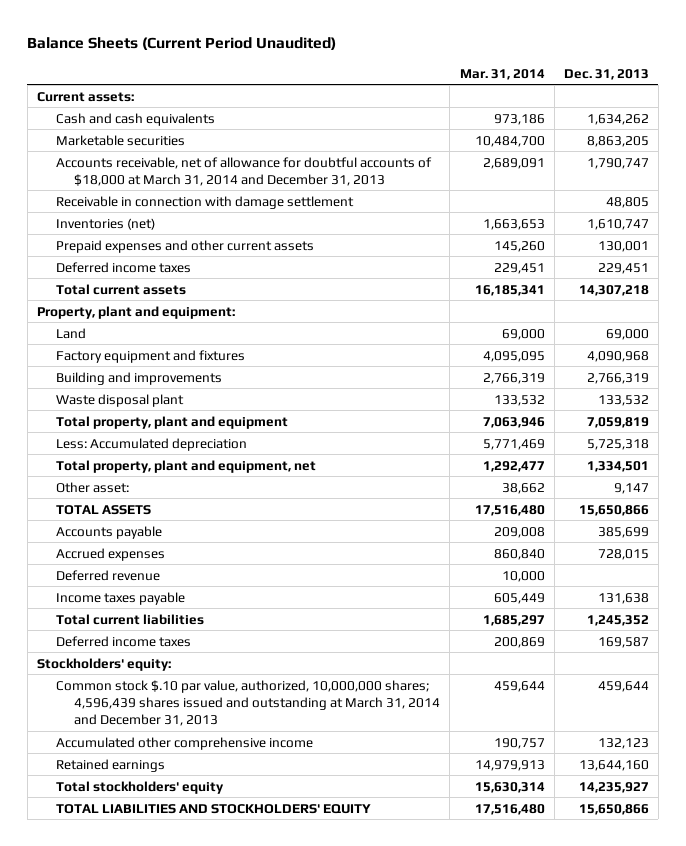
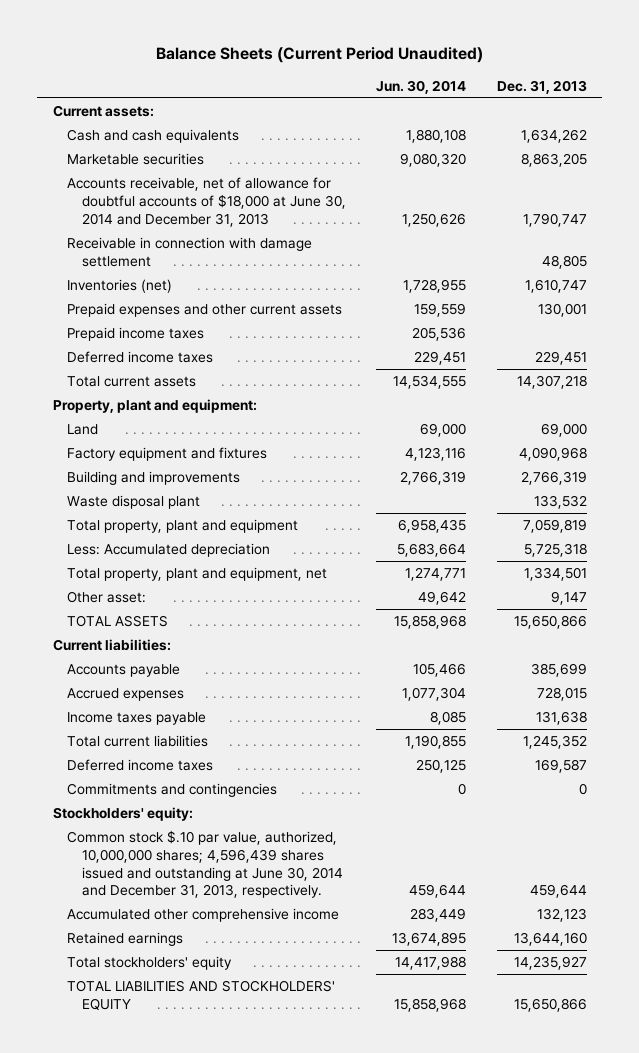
[459,68,545,80] Mar. 31, 2014 -> none
none -> [376,79,467,94] Jun. 30, 2014
[55,156,432,186] Accounts receivable, net of allowance for doubtful accounts of $18,000 at March 31, 2014 and December 31, 2013 -> [67,177,346,227] Accounts receivable, net of allowance for doubtful accounts of $18,000 at June 30, 2014 and December 31, 2013
none -> [67,327,205,342] Prepaid income taxes
none -> [52,639,171,652] Current liabilities:
[55,569,160,581] Deferred revenue -> none
none -> [67,783,278,798] Commitments and contingencies
[55,679,441,726] Common stock $.10 par value, authorized, 10,000,000 shares; 4,596,439 shares issued and outstanding at March 31, 2014 and December 31, 2013 -> [67,830,343,899] Common stock $.10 par value, authorized, 10,000,000 shares; 4,596,439 shares issued and outstanding at June 30, 2014 and December 31, 2013, respectively.

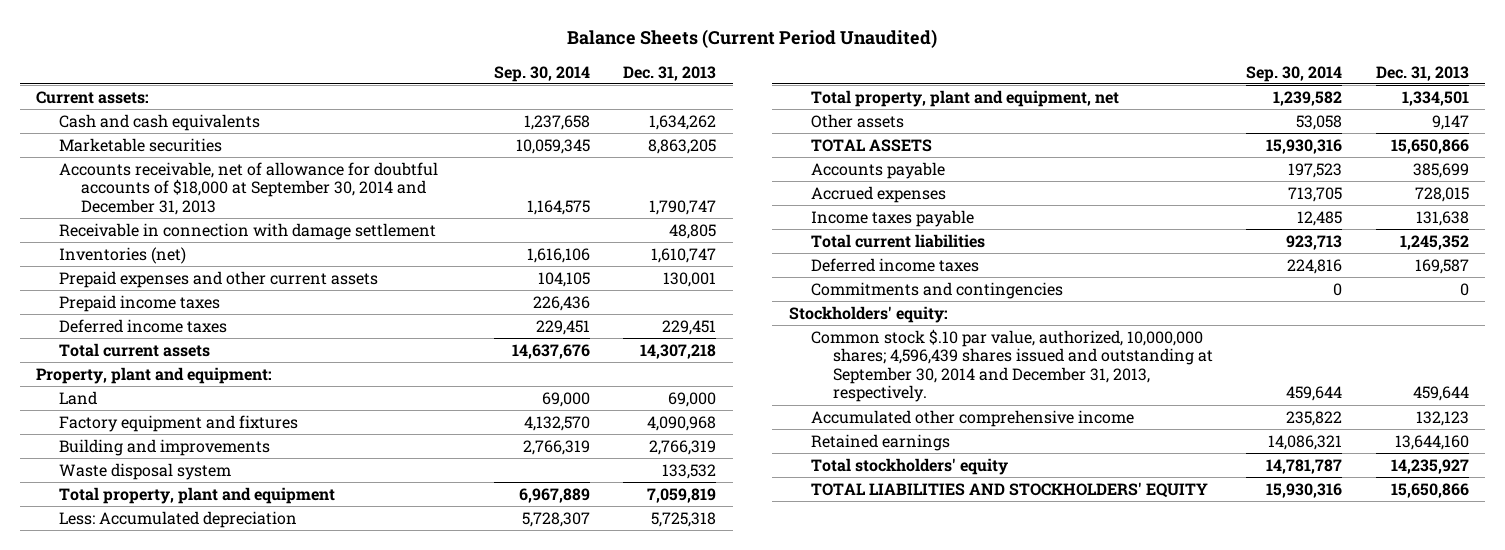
[376,79,467,94] Jun. 30, 2014 -> none
none -> [493,65,590,82] Sep. 30, 2014
[67,177,346,227] Accounts receivable, net of allowance for doubtful accounts of $18,000 at June 30, 2014 and December 31, 2013 -> [58,161,438,215] Accounts receivable, net of allowance for doubtful accounts of $18,000 at September 30, 2014 and December 31, 2013
[67,495,201,510] Waste disposal plant -> [58,462,231,480] Waste disposal system
[67,591,147,604] Other asset: -> [811,113,905,128] Other assets
[52,639,171,652] Current liabilities: -> none
[67,830,343,899] Common stock $.10 par value, authorized, 10,000,000 shares; 4,596,439 shares issued and outstanding at June 30, 2014 and December 31, 2013, respectively. -> [811,328,1214,403] Common stock $.10 par value, authorized, 10,000,000 shares; 4,596,439 shares issued and outstanding at September 30, 2014 and December 31, 2013, respectively.

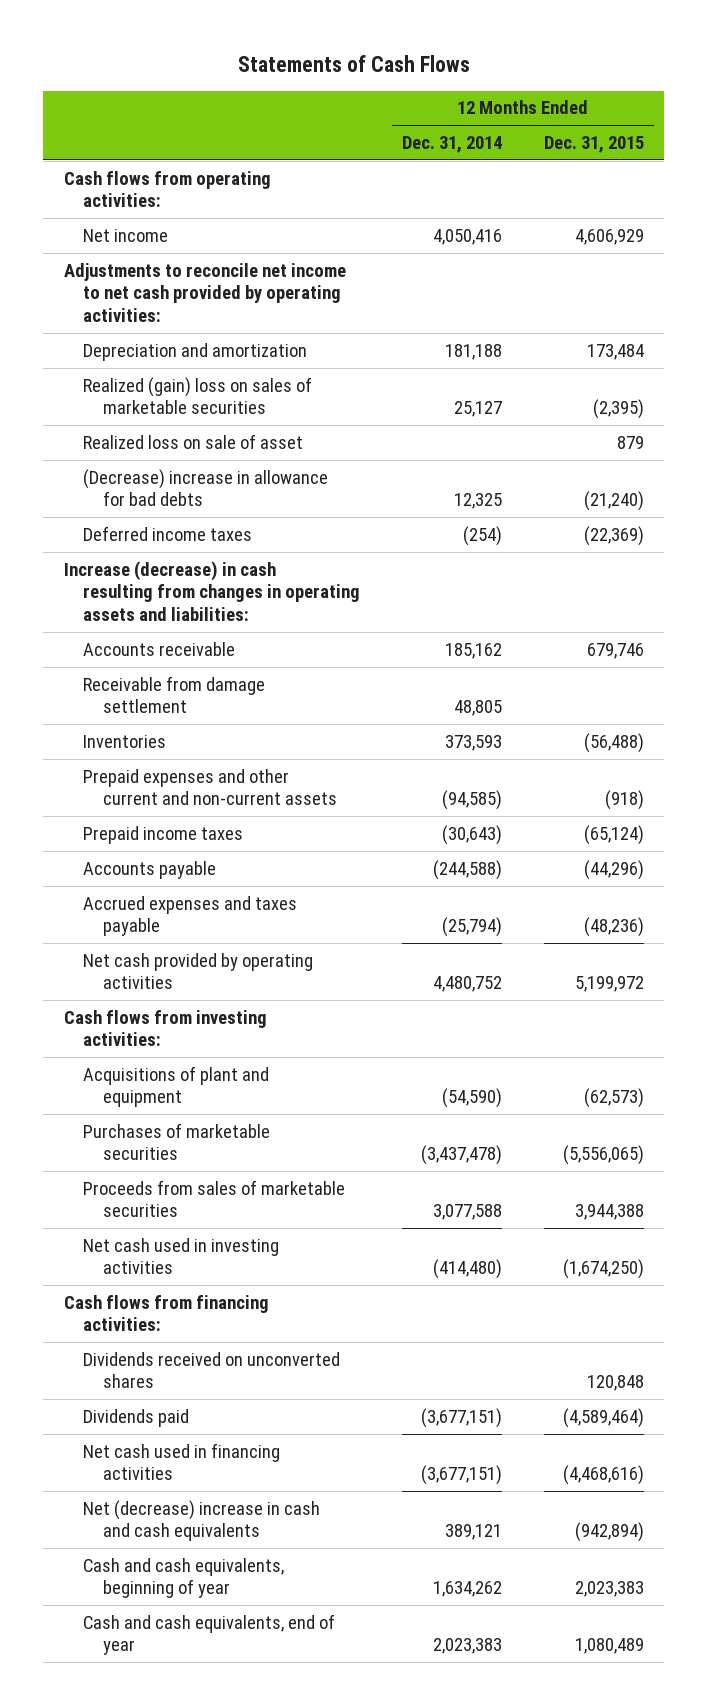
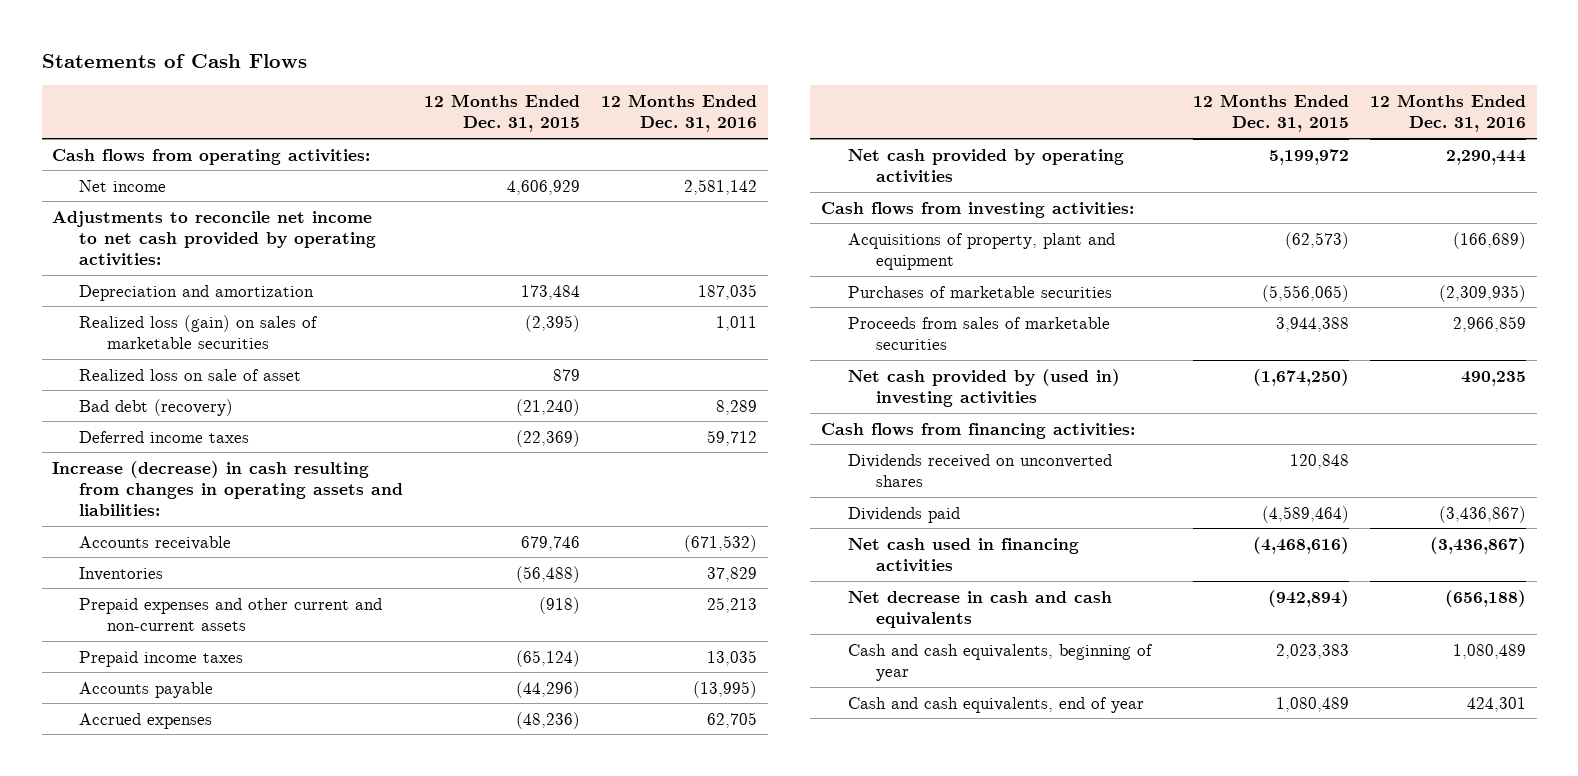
[402,136,503,154] Dec. 31, 2014 -> none
none -> [601,93,758,133] 12 Months Ended Dec. 31, 2016
[83,376,313,415] Realized (gain) loss on sales of marketable securities -> [79,314,319,349] Realized loss (gain) on sales of marketable securities
[83,468,329,507] (Decrease) increase in allowance for bad debts -> [79,398,234,416] Bad debt (recovery)
[83,675,266,714] Receivable from damage settlement -> none
[83,895,298,937] Accrued expenses and taxes payable -> [79,712,213,729] Accrued expenses
[83,1065,270,1108] Acquisitions of plant and equipment -> [848,232,1116,270] Acquisitions of property, plant and equipment
[83,1237,280,1275] Net cash used in investing activities -> [848,368,1121,407] Net cash provided by (used in) investing activities
[83,1499,321,1542] Net (decrease) increase in cash and cash equivalents -> [848,590,1113,628] Net decrease in cash and cash equivalents

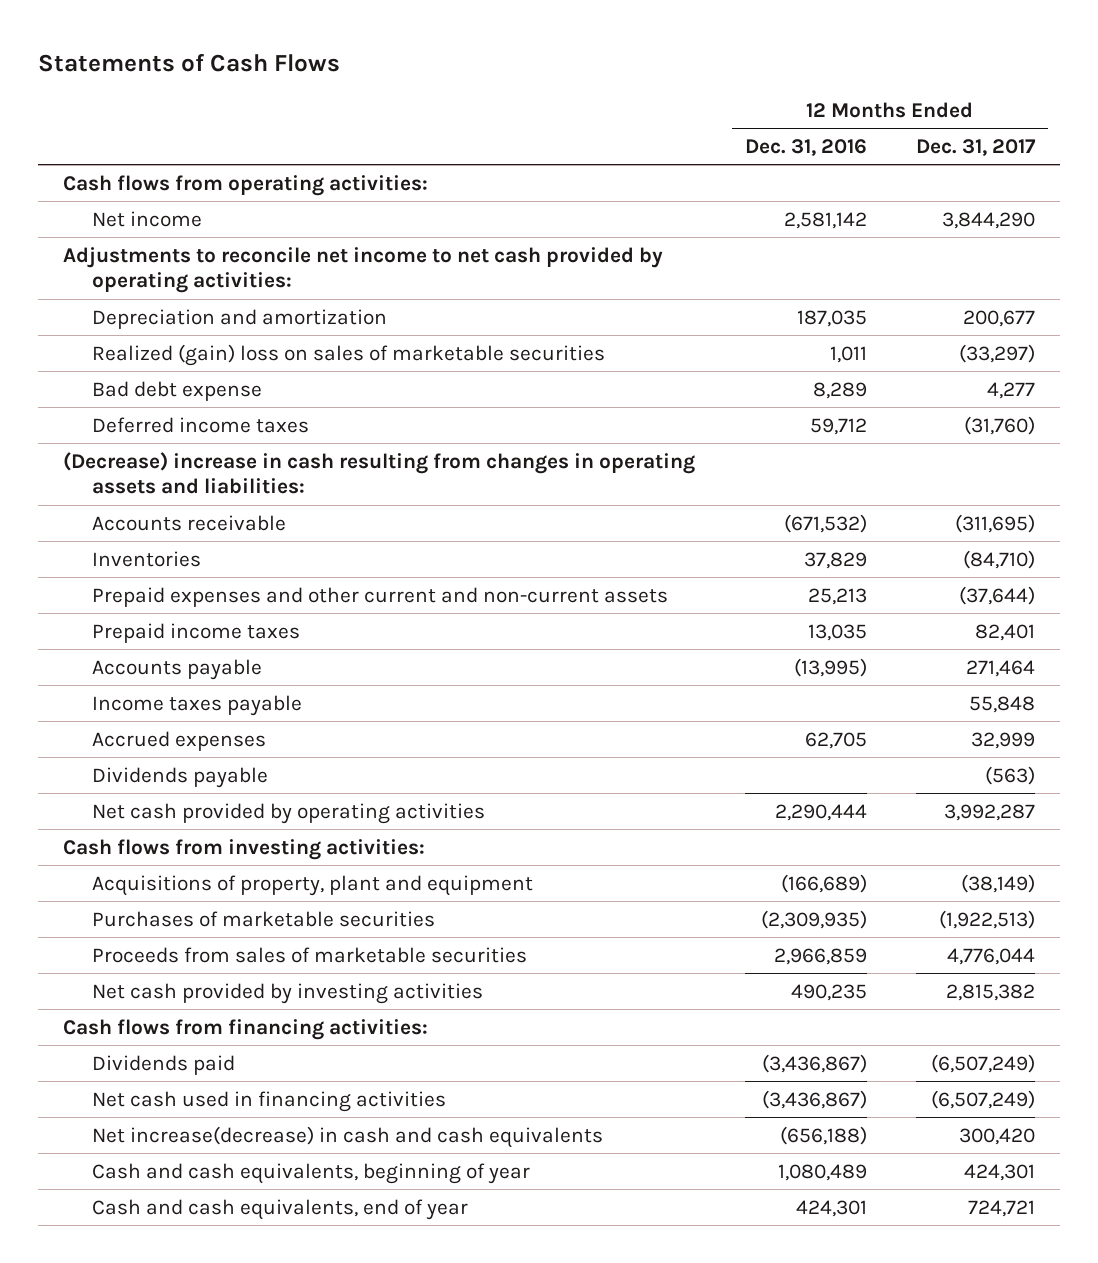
[424,93,581,133] 12 Months Ended Dec. 31, 2015 -> none
none -> [916,138,1037,156] Dec. 31, 2017
[79,368,302,381] Realized loss on sale of asset -> none
[79,314,319,349] Realized loss (gain) on sales of marketable securities -> [92,343,606,366] Realized (gain) loss on sales of marketable securities
[79,398,234,416] Bad debt (recovery) -> [92,380,263,401] Bad debt expense
[52,460,404,517] Increase (decrease) in cash resulting from changes in operating assets and liabilities: -> [62,451,695,495] (Decrease) increase in cash resulting from changes in operating assets and liabilities:
none -> [92,694,303,716] Income taxes payable
none -> [92,766,269,788] Dividends payable
[848,368,1121,407] Net cash provided by (used in) investing activities -> [92,982,484,1004] Net cash provided by investing activities
[848,453,1113,487] Dividends received on unconverted shares -> none
[848,590,1113,628] Net decrease in cash and cash equivalents -> [92,1125,604,1148] Net increase(decrease) in cash and cash equivalents

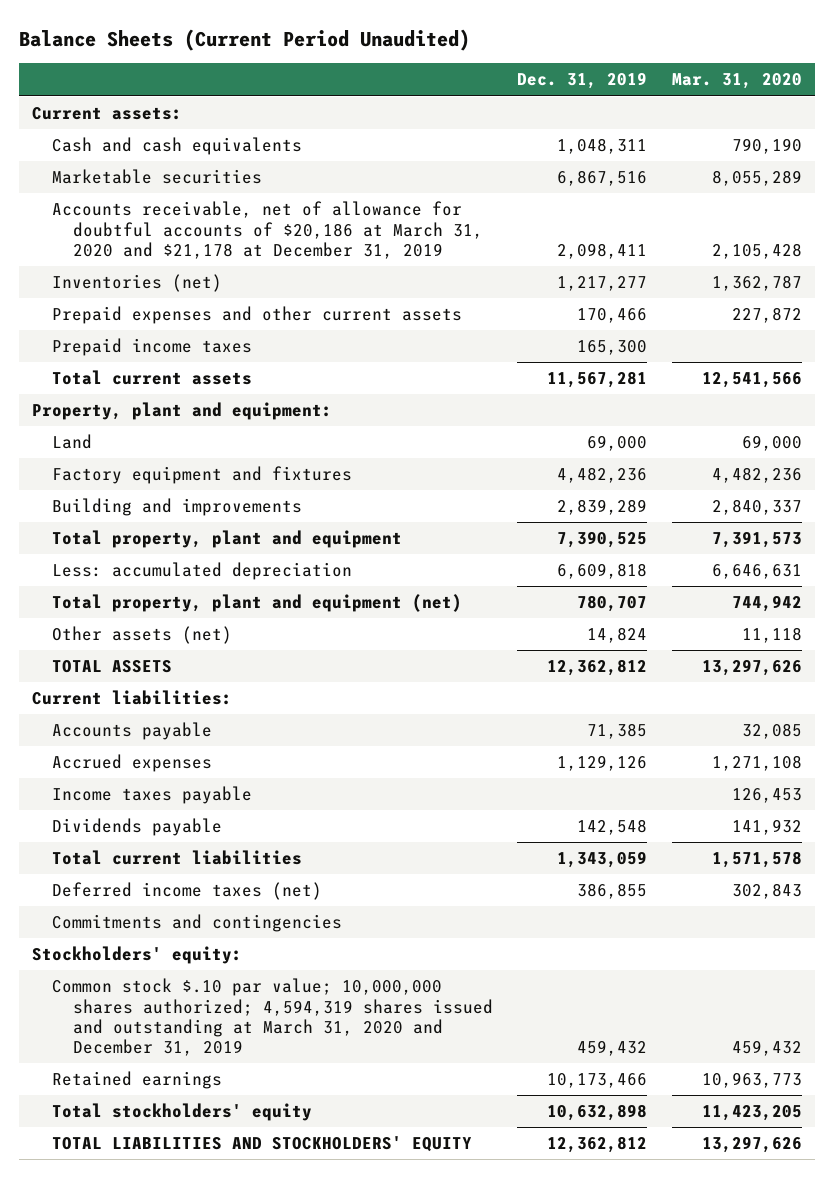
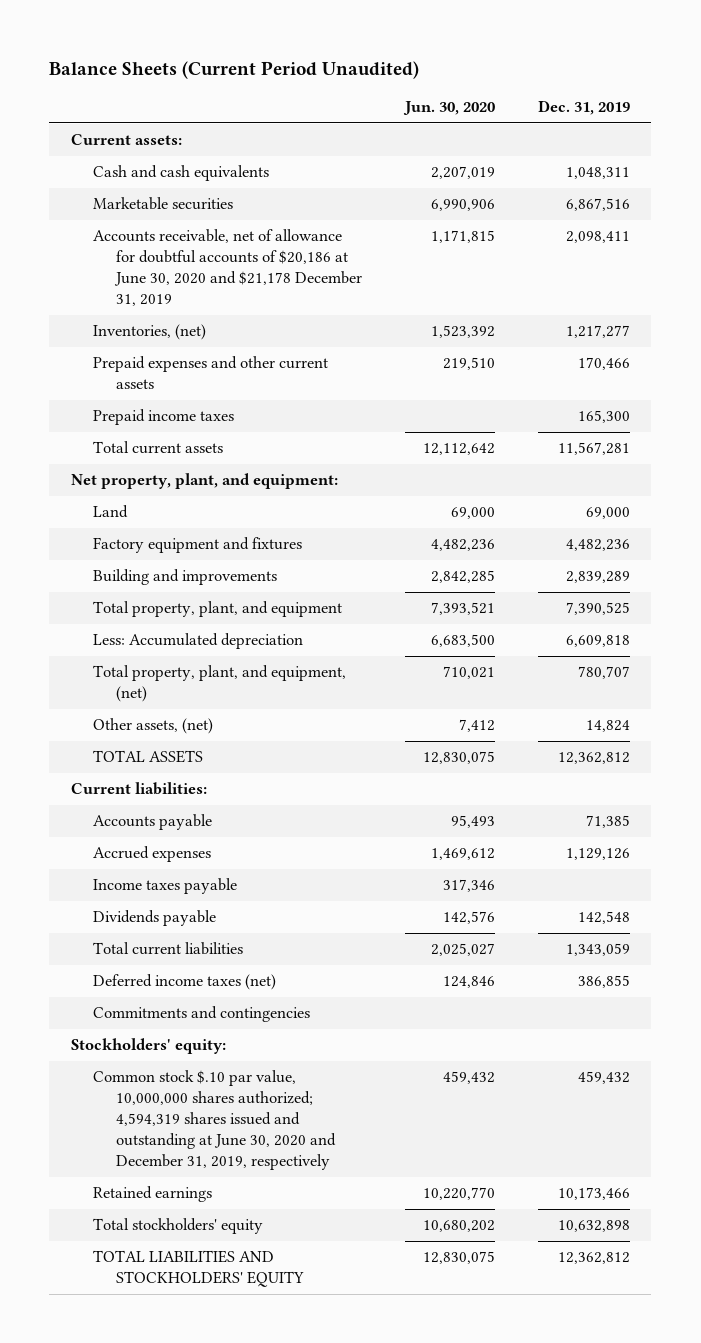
[672,73,803,90] Mar. 31, 2020 -> none
none -> [402,101,495,116] Jun. 30, 2020
[52,201,483,259] Accounts receivable, net of allowance for doubtful accounts of $20,186 at March 31, 2020 and $21,178 at December 31, 2019 -> [93,229,363,307] Accounts receivable, net of allowance for doubtful accounts of $20,186 at June 30, 2020 and $21,178 December 31, 2019
[52,274,223,293] Inventories (net) -> [93,324,207,341] Inventories, (net)
[31,402,332,421] Property, plant and equipment: -> [70,473,338,490] Net property, plant, and equipment:
[52,530,403,549] Total property, plant and equipment -> [93,601,343,618] Total property, plant, and equipment
[52,562,353,581] Less: accumulated depreciation -> [93,633,304,650] Less: Accumulated depreciation
[52,594,463,613] Total property, plant and equipment (net) -> [93,665,347,703] Total property, plant, and equipment, (net)
[52,626,233,645] Other assets (net) -> [93,718,214,735] Other assets, (net)
[52,978,493,1057] Common stock $.10 par value; 10,000,000 shares authorized; 4,594,319 shares issued and outstanding at March 31, 2020 and December 31, 2019 -> [93,1070,337,1171] Common stock $.10 par value, 10,000,000 shares authorized; 4,594,319 shares issued and outstanding at June 30, 2020 and December 31, 2019, respectively

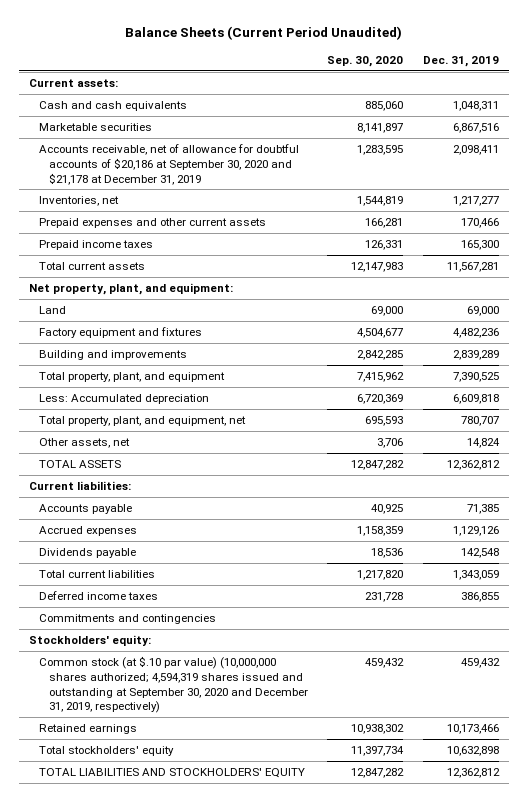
[402,101,495,116] Jun. 30, 2020 -> none
none -> [327,56,404,68] Sep. 30, 2020
[93,229,363,307] Accounts receivable, net of allowance for doubtful accounts of $20,186 at June 30, 2020 and $21,178 December 31, 2019 -> [38,144,299,185] Accounts receivable, net of allowance for doubtful accounts of $20,186 at September 30, 2020 and $21,178 at December 31, 2019
[93,324,207,341] Inventories, (net) -> [38,196,119,207] Inventories, net
[93,665,347,703] Total property, plant, and equipment, (net) -> [38,416,246,427] Total property, plant, and equipment, net
[93,718,214,735] Other assets, (net) -> [38,438,130,449] Other assets, net
[93,878,238,895] Income taxes payable -> none
[93,974,277,991] Deferred income taxes (net) -> [38,591,158,601] Deferred income taxes
[93,1070,337,1171] Common stock $.10 par value, 10,000,000 shares authorized; 4,594,319 shares issued and outstanding at June 30, 2020 and December 31, 2019, respectively -> [38,656,308,714] Common stock (at $.10 par value) (10,000,000 shares authorized; 4,594,319 shares issued and outstanding at September 30, 2020 and December 31, 2019, respectively)

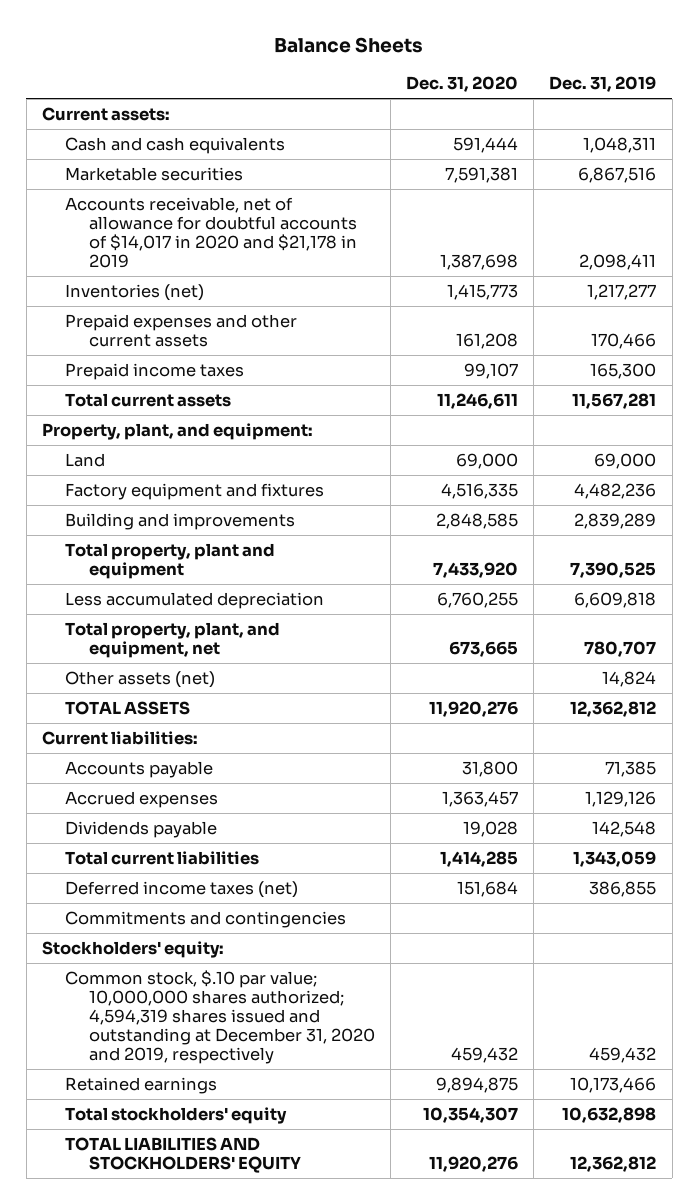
[124,26,402,41] Balance Sheets (Current Period Unaudited) -> [274,36,424,53] Balance Sheets
[327,56,404,68] Sep. 30, 2020 -> none
none -> [406,76,519,93] Dec. 31, 2020
[38,144,299,185] Accounts receivable, net of allowance for doubtful accounts of $20,186 at September 30, 2020 and $21,178 at December 31, 2019 -> [65,196,357,268] Accounts receivable, net of allowance for doubtful accounts of $14,017 in 2020 and $21,178 in 2019
[38,196,119,207] Inventories, net -> [65,283,205,301] Inventories (net)
[28,283,233,296] Net property, plant, and equipment: -> [42,422,314,440] Property, plant, and equipment:
[38,372,225,383] Total property, plant, and equipment -> [65,542,276,579] Total property, plant and equipment
[38,394,209,405] Less: Accumulated depreciation -> [65,591,325,609] Less accumulated depreciation
[38,438,130,449] Other assets, net -> [65,670,216,688] Other assets (net)
[38,591,158,601] Deferred income taxes -> [65,880,299,898] Deferred income taxes (net)
[38,656,308,714] Common stock (at $.10 par value) (10,000,000 shares authorized; 4,594,319 shares issued and outstanding at September 30, 2020 and December 31, 2019, respectively) -> [65,969,375,1064] Common stock, $.10 par value; 10,000,000 shares authorized; 4,594,319 shares issued and outstanding at December 31, 2020 and 2019, respectively

